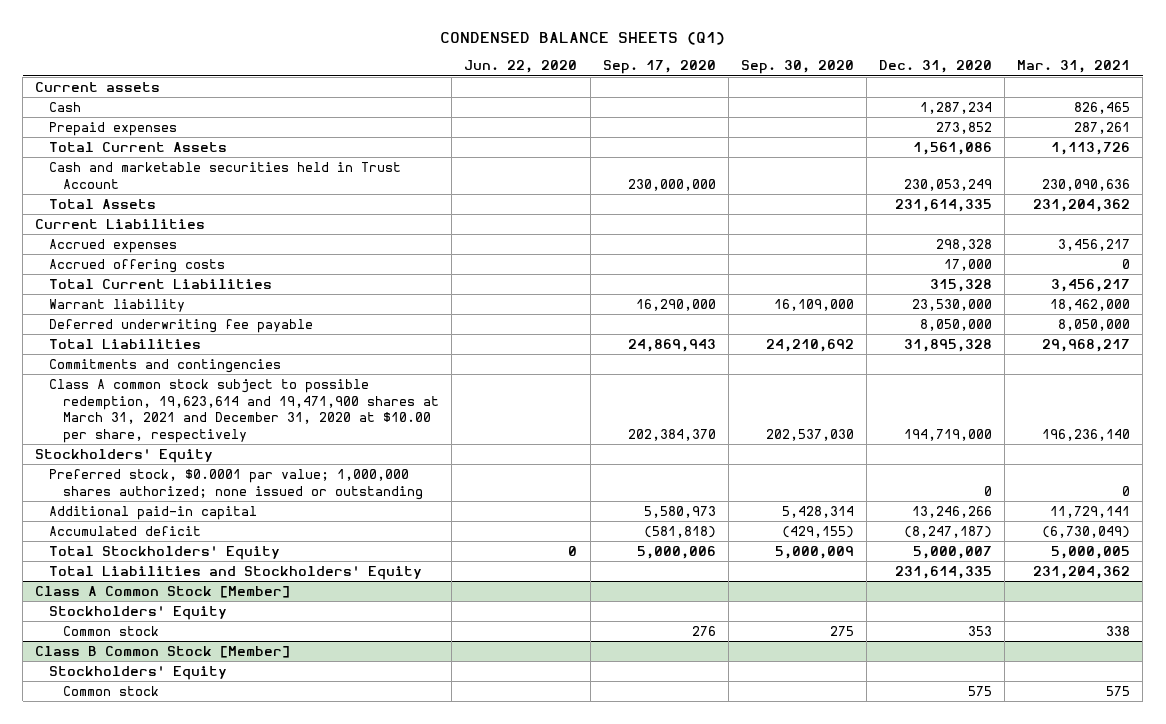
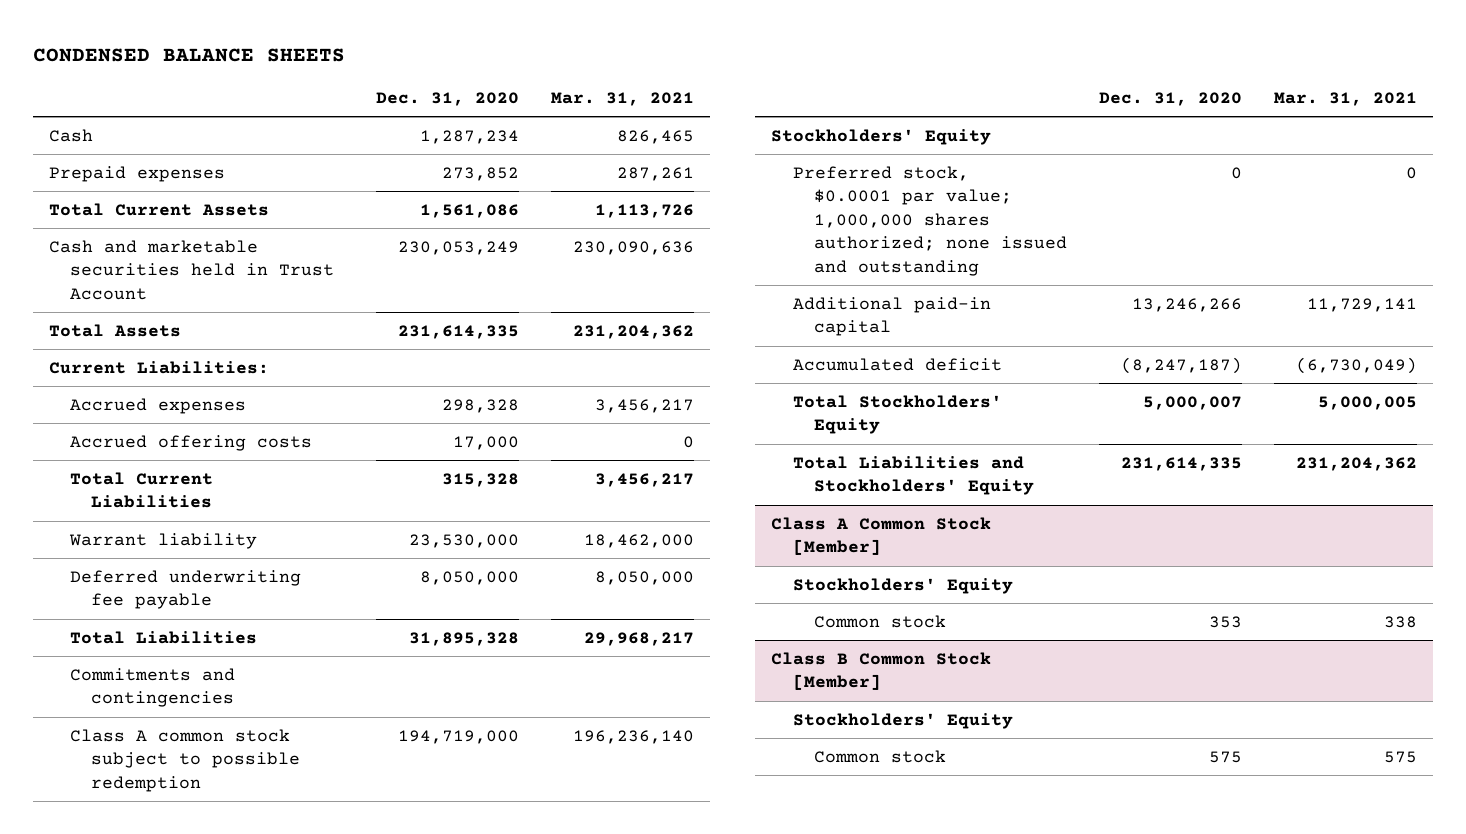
[439,31,725,45] CONDENSED BALANCE SHEETS (Q1) -> [32,48,345,63] CONDENSED BALANCE SHEETS
[464,60,578,74] Jun. 22, 2020 -> none
[602,60,716,75] Sep. 17, 2020 -> none
[740,60,854,75] Sep. 30, 2020 -> none
[35,82,161,93] Current assets -> none
[35,219,206,230] Current Liabilities -> [48,360,269,374] Current Liabilities:
[49,379,440,443] Class A common stock subject to possible redemption, 19,623,614 and 19,471,900 shares at March 31, 2021 and December 31, 2020 at $10.00 per share, respectively -> [70,728,301,792] Class A common stock subject to possible redemption
[49,469,424,500] Preferred stock, $0.0001 par value; 1,000,000 shares authorized; none issued or outstanding -> [792,165,1067,276] Preferred stock, $0.0001 par value; 1,000,000 shares authorized; none issued and outstanding

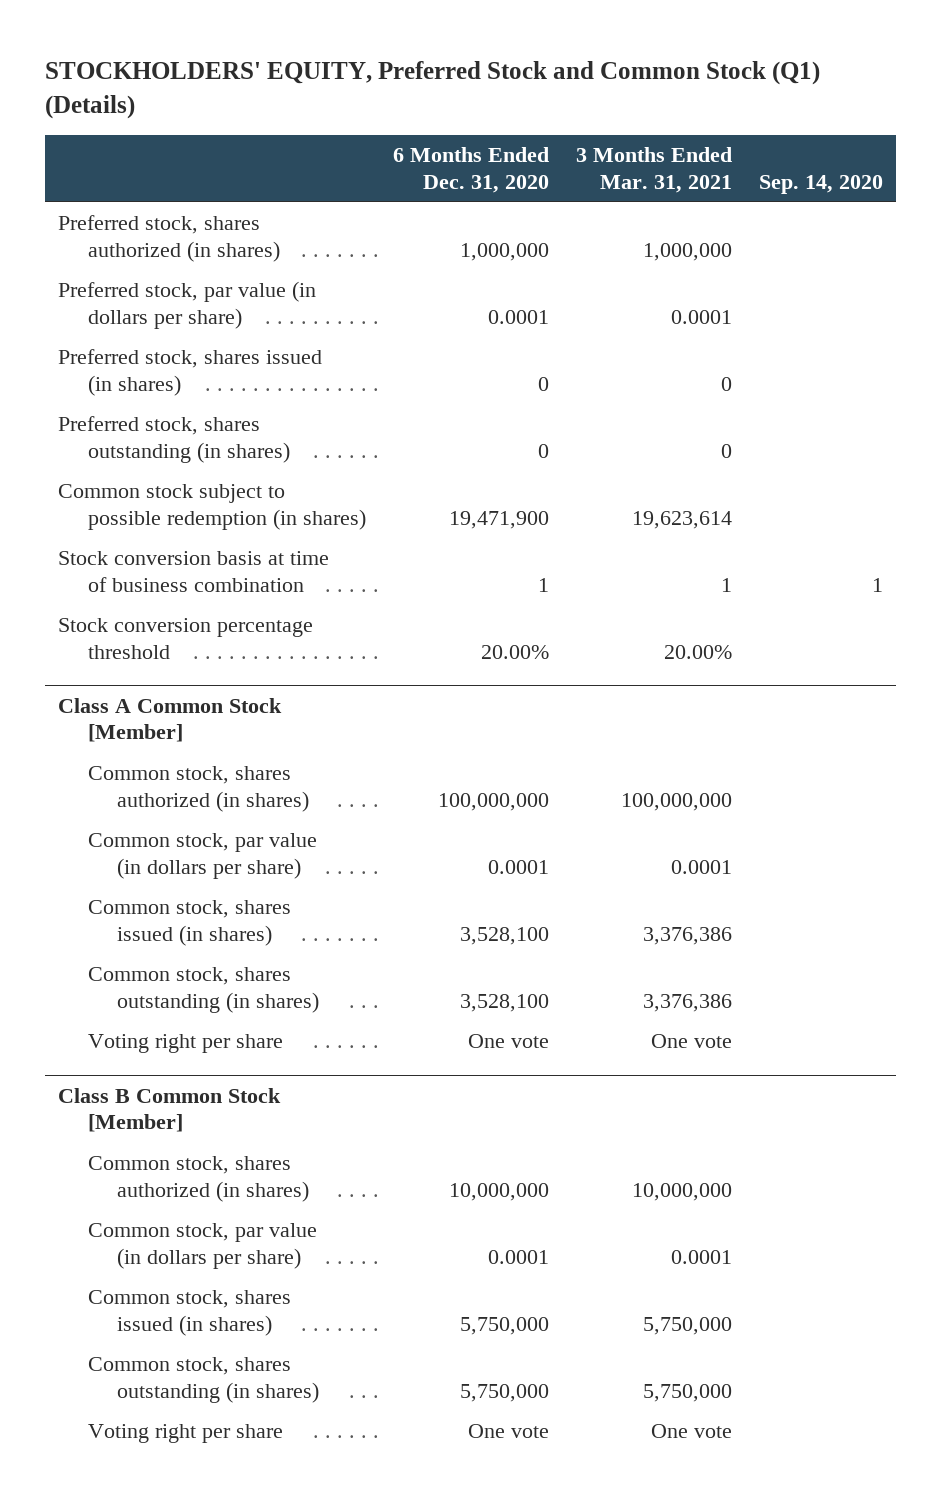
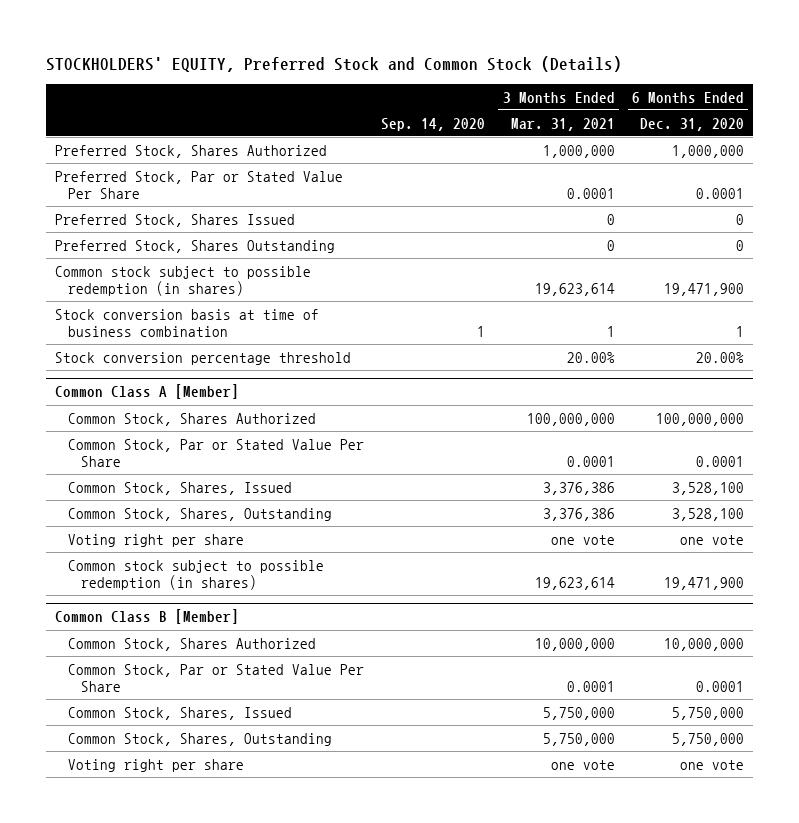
[44,60,820,119] STOCKHOLDERS' EQUITY, Preferred Stock and Common Stock (Q1) (Details) -> [46,56,623,73] STOCKHOLDERS' EQUITY, Preferred Stock and Common Stock (Details)
[58,215,280,263] Preferred stock, shares authorized (in shares) -> [54,144,327,158] Preferred Stock, Shares Authorized
[58,281,317,330] Preferred stock, par value (in dollars per share) -> [54,170,343,199] Preferred Stock, Par or Stated Value Per Share
[58,349,323,397] Preferred stock, shares issued (in shares) -> [54,213,295,227] Preferred Stock, Shares Issued
[58,416,290,464] Preferred stock, shares outstanding (in shares) -> [54,239,335,253] Preferred Stock, Shares Outstanding
[58,697,283,743] Class A Common Stock [Member] -> [54,384,239,400] Common Class A [Member]
[87,766,310,813] Common stock, shares authorized (in shares) -> [68,412,317,426] Common Stock, Shares Authorized
[87,833,317,880] Common stock, par value (in dollars per share) -> [68,438,365,467] Common Stock, Par or Stated Value Per Share
[87,900,291,947] Common stock, shares issued (in shares) -> [68,481,293,495] Common Stock, Shares, Issued
[87,967,320,1014] Common stock, shares outstanding (in shares) -> [68,507,333,521] Common Stock, Shares, Outstanding
[467,1034,549,1049] One vote -> [680,534,745,545] one vote
[650,1034,732,1049] One vote -> [550,534,615,545] one vote
none -> [68,559,325,590] Common stock subject to possible redemption (in shares)
[58,1087,282,1133] Class B Common Stock [Member] -> [54,609,239,625] Common Class B [Member]
[87,1156,310,1203] Common stock, shares authorized (in shares) -> [68,637,317,651] Common Stock, Shares Authorized
[87,1223,317,1270] Common stock, par value (in dollars per share) -> [68,663,365,692] Common Stock, Par or Stated Value Per Share
[87,1290,291,1337] Common stock, shares issued (in shares) -> [68,706,293,720] Common Stock, Shares, Issued
[87,1357,320,1404] Common stock, shares outstanding (in shares) -> [68,732,333,746] Common Stock, Shares, Outstanding
[467,1424,549,1439] One vote -> [680,759,745,770] one vote
[650,1424,732,1439] One vote -> [550,759,615,770] one vote

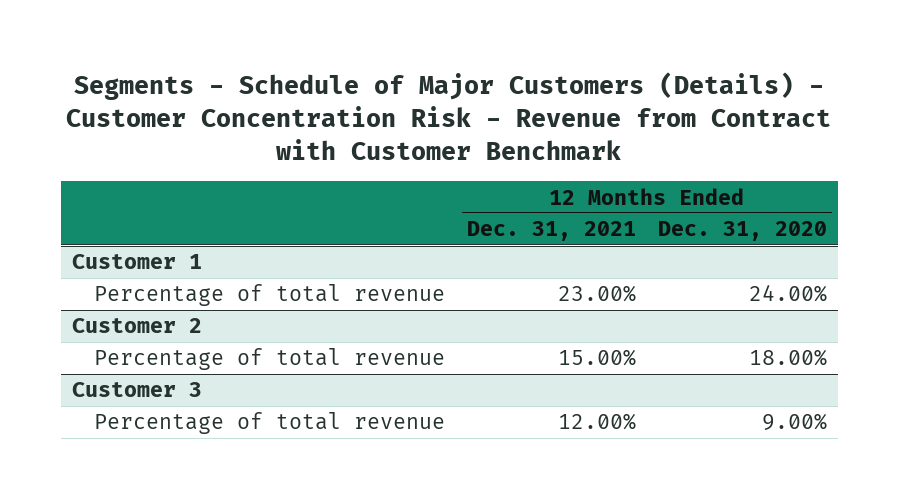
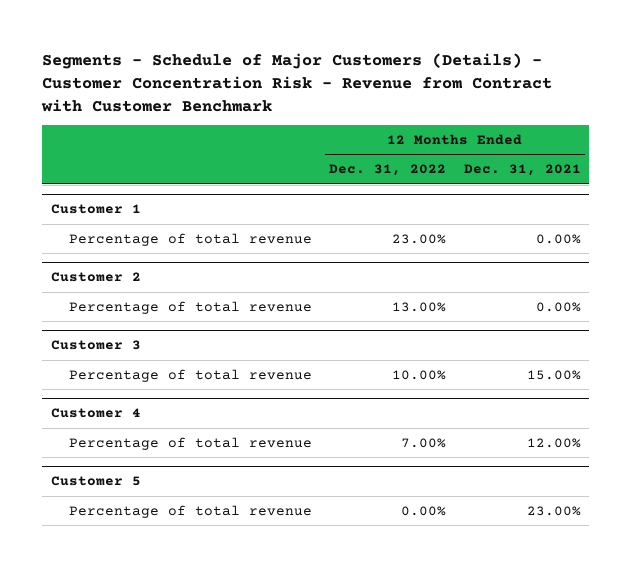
[657,221,827,242] Dec. 31, 2020 -> none
none -> [329,164,447,177] Dec. 31, 2022
[558,285,637,303] 23.00% -> [535,233,581,244] 0.00%
[558,349,637,367] 15.00% -> [535,301,581,312] 0.00%
none -> [68,368,312,382] Percentage of total revenue
none -> [51,408,142,419] Customer 4
none -> [51,476,142,487] Customer 5
none -> [68,504,312,518] Percentage of total revenue

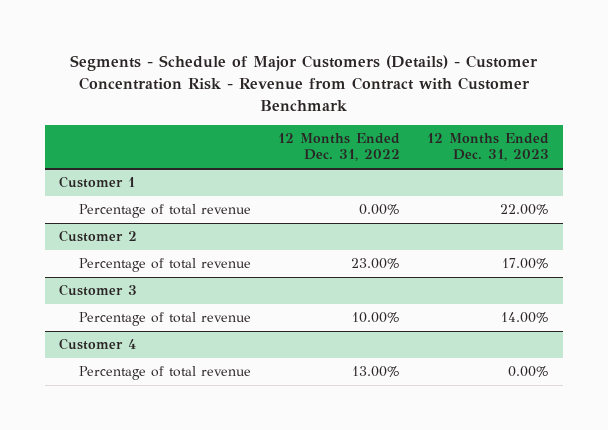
[463,164,581,177] Dec. 31, 2021 -> none
none -> [427,133,550,162] 12 Months Ended Dec. 31, 2023
[392,233,447,244] 23.00% -> [359,204,401,216] 0.00%
[392,301,447,312] 13.00% -> [351,258,401,270] 23.00%
[51,476,142,487] Customer 5 -> none
[68,504,312,518] Percentage of total revenue -> none
[401,437,447,448] 7.00% -> [352,366,401,378] 13.00%

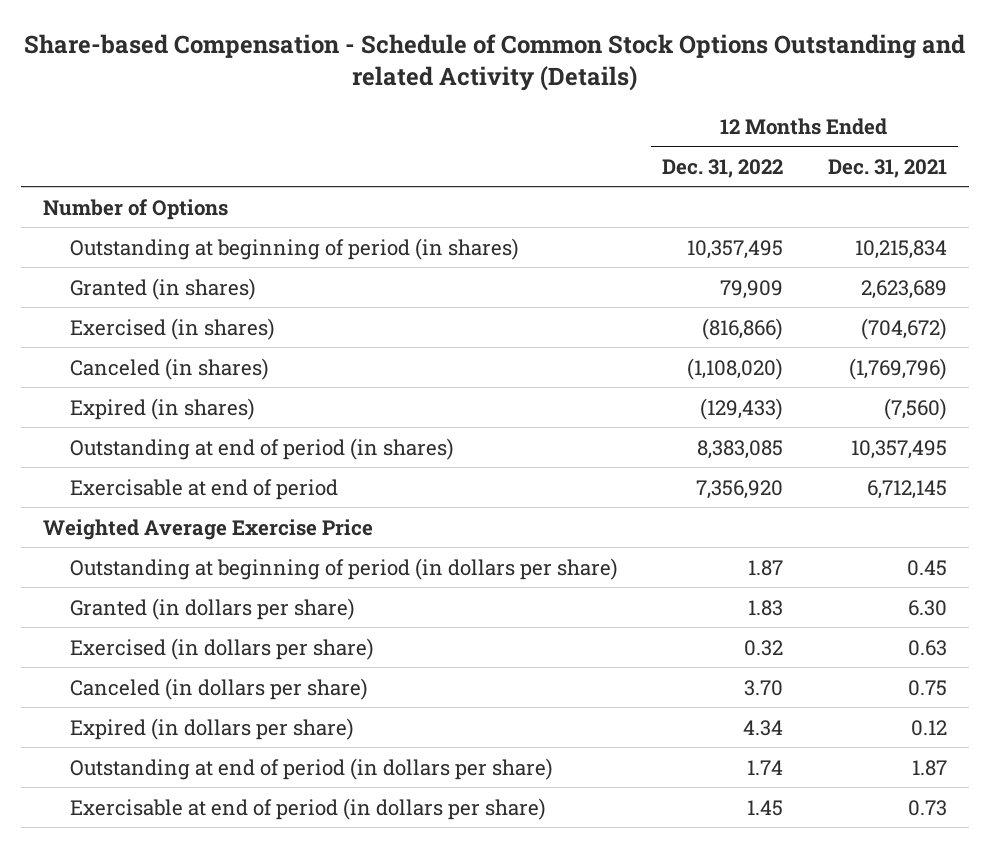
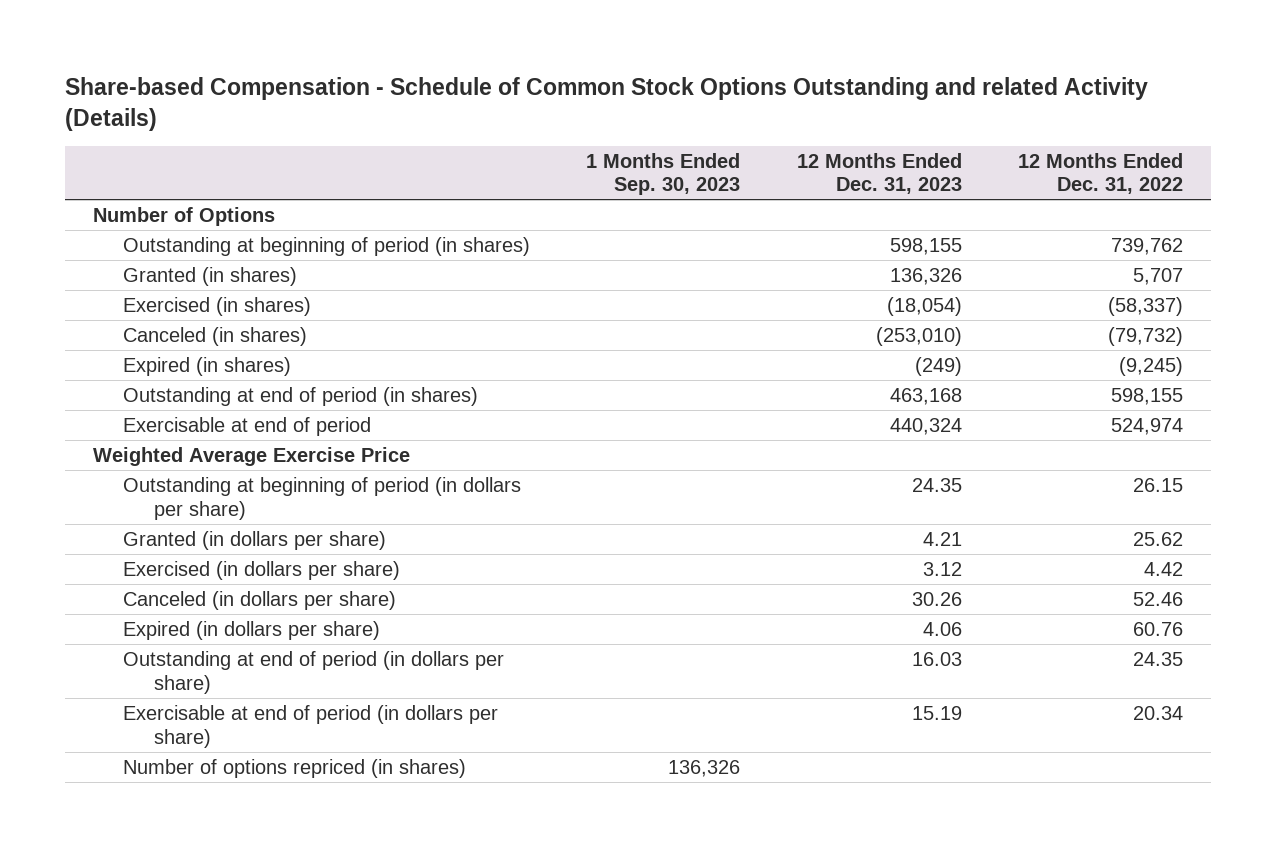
[827,158,947,178] Dec. 31, 2021 -> none
none -> [586,152,741,196] 1 Months Ended Sep. 30, 2023
none -> [796,152,962,195] 12 Months Ended Dec. 31, 2023
[687,239,784,259] 10,357,495 -> [1111,237,1184,255] 739,762
[720,279,784,299] 79,909 -> [1133,267,1184,285] 5,707
[702,317,784,340] (816,866) -> [1108,296,1184,316] (58,337)
[687,357,784,380] (1,108,020) -> [1108,326,1184,346] (79,732)
[700,397,784,420] (129,433) -> [1119,356,1184,376] (9,245)
[697,439,784,459] 8,383,085 -> [1111,387,1184,405] 598,155
[696,479,784,499] 7,356,920 -> [1111,417,1184,435] 524,974
[748,559,784,576] 1.87 -> [1133,477,1184,492] 26.15
[748,599,784,616] 1.83 -> [1133,531,1184,546] 25.62
[744,639,784,656] 0.32 -> [1144,561,1184,576] 4.42
[744,679,784,696] 3.70 -> [1133,591,1184,606] 52.46
[743,719,784,736] 4.34 -> [1133,621,1184,636] 60.76
[747,759,784,775] 1.74 -> [1133,651,1184,666] 24.35
[747,799,784,816] 1.45 -> [1133,705,1184,720] 20.34
none -> [123,758,467,778] Number of options repriced (in shares)

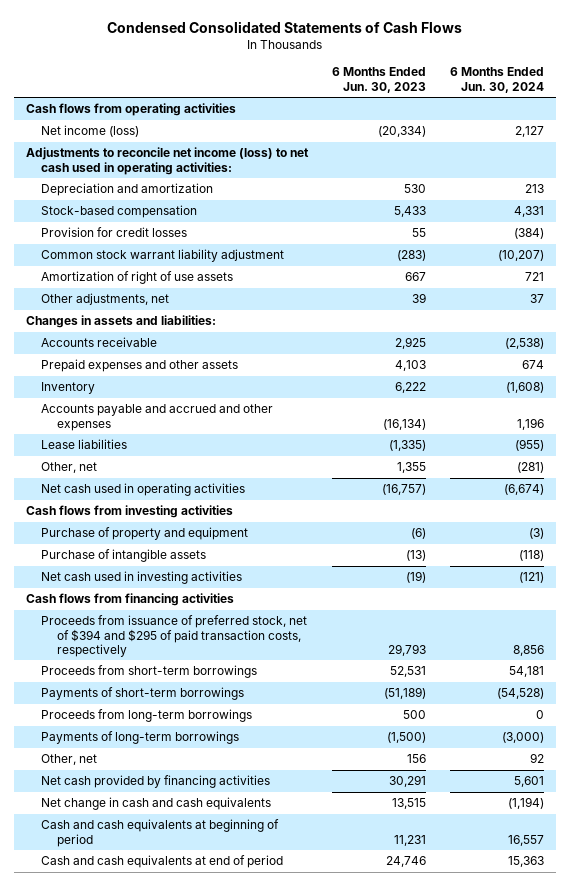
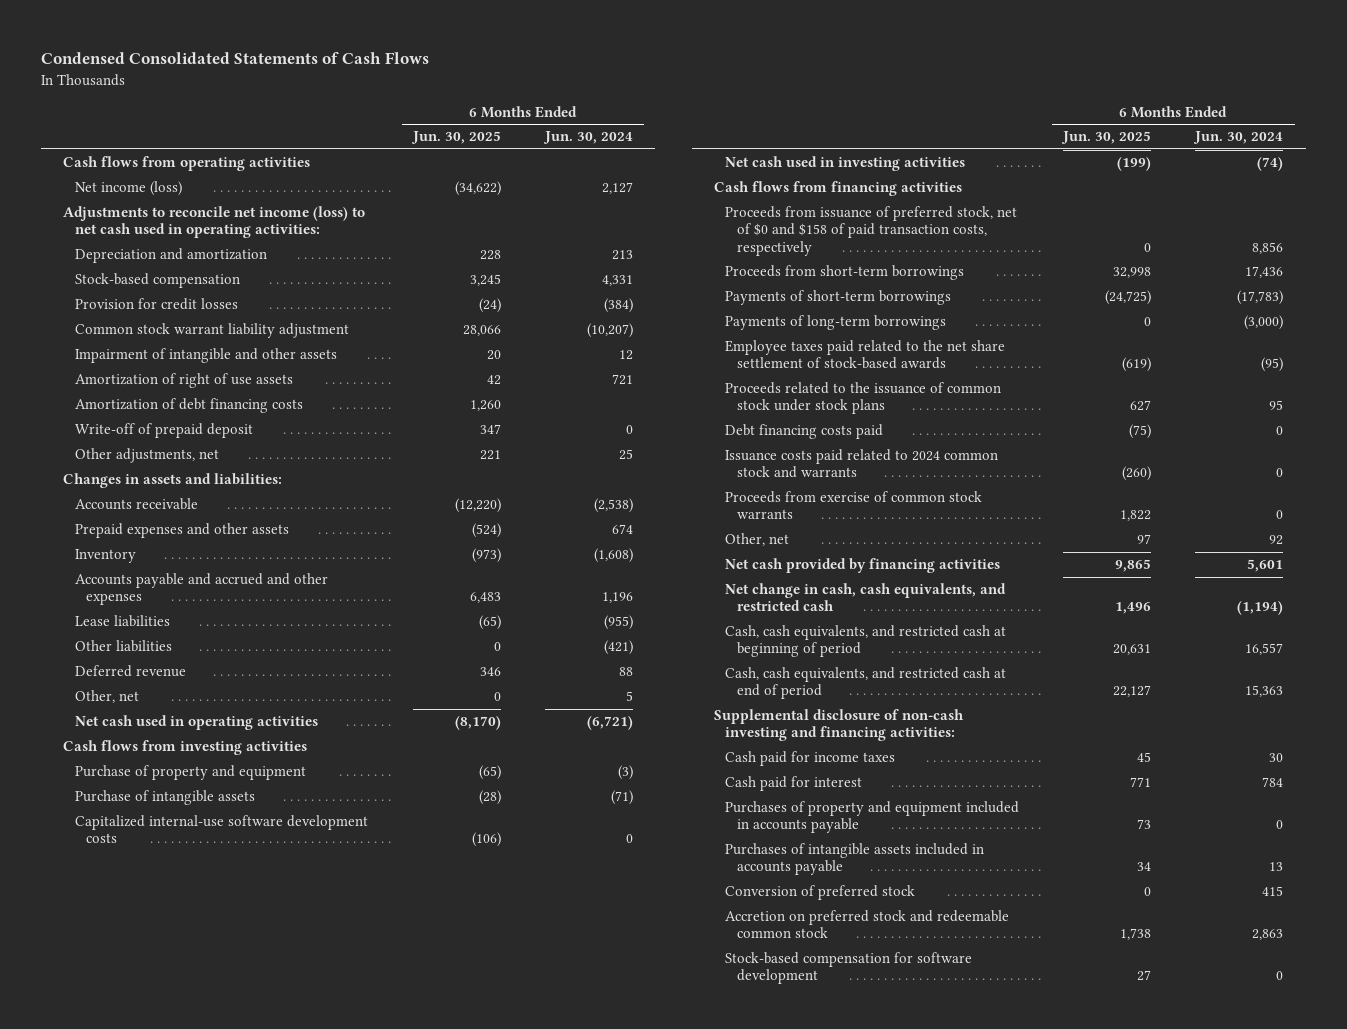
[331,67,426,93] 6 Months Ended Jun. 30, 2023 -> none
none -> [410,131,501,145] Jun. 30, 2025
none -> [74,348,337,364] Impairment of intangible and other assets
none -> [74,398,303,414] Amortization of debt financing costs
none -> [74,423,253,439] Write-off of prepaid deposit
[529,294,544,304] 37 -> [618,449,633,461] 25
none -> [74,640,172,653] Other liabilities
none -> [74,665,186,678] Deferred revenue
[516,462,544,474] (281) -> [625,691,633,702] 5
[503,484,544,496] (6,674) -> [586,716,633,731] (6,721)
[518,550,544,562] (118) -> [610,790,633,806] (71)
none -> [74,815,368,844] Capitalized internal-use software development costs
[518,572,544,584] (121) -> [1257,157,1284,172] (74)
[41,709,253,723] Proceeds from long-term borrowings -> none
[41,615,308,657] Proceeds from issuance of preferred stock, net of $394 and $295 of paid transaction costs, respectively -> [725,206,1018,256] Proceeds from issuance of preferred stock, net of $0 and $158 of paid transaction costs, respectively
[508,666,544,678] 54,181 -> [1245,266,1284,279] 17,436
[496,688,544,700] (54,528) -> [1237,290,1284,306] (17,783)
none -> [725,340,1006,370] Employee taxes paid related to the net share settlement of stock-based awards
none -> [725,382,1002,415] Proceeds related to the issuance of common stock under stock plans
none -> [725,424,884,440] Debt financing costs paid
none -> [725,449,999,479] Issuance costs paid related to 2024 common stock and warrants
none -> [725,491,983,520] Proceeds from exercise of common stock warrants
[41,797,272,811] Net change in cash and cash equivalents -> [725,583,1007,612] Net change in cash, cash equivalents, and restricted cash
[41,819,280,847] Cash and cash equivalents at beginning of period -> [725,625,1007,658] Cash, cash equivalents, and restricted cash at beginning of period
[41,855,284,869] Cash and cash equivalents at end of period -> [725,667,1007,700] Cash, cash equivalents, and restricted cash at end of period
none -> [714,709,965,742] Supplemental disclosure of non-cash investing and financing activities:
none -> [725,751,896,767] Cash paid for income taxes
none -> [725,776,863,792] Cash paid for interest
none -> [725,801,1020,834] Purchases of property and equipment included in accounts payable
none -> [725,843,985,876] Purchases of intangible assets included in accounts payable
none -> [725,885,916,901] Conversion of preferred stock
none -> [725,910,1010,939] Accretion on preferred stock and redeemable common stock
none -> [725,952,973,985] Stock-based compensation for software development

